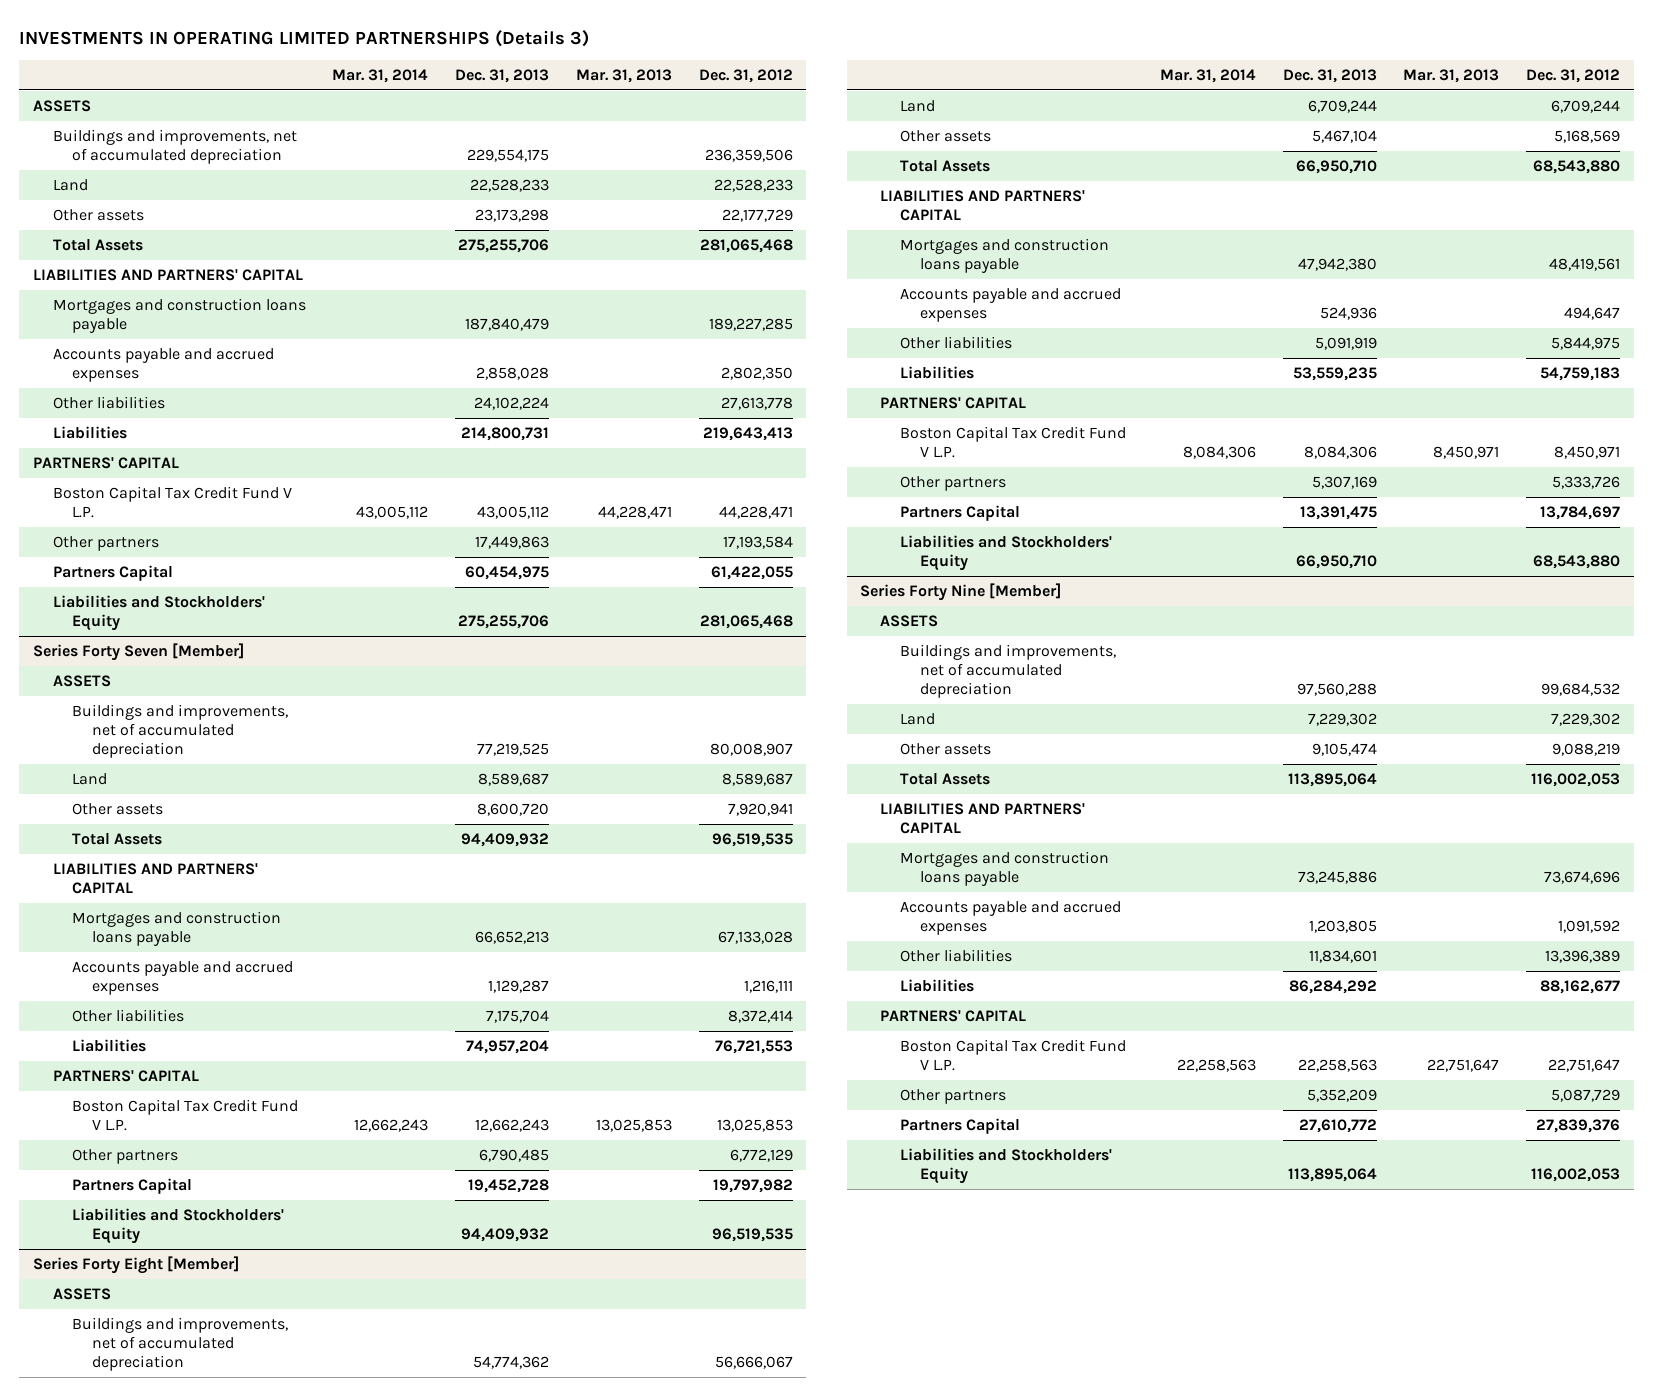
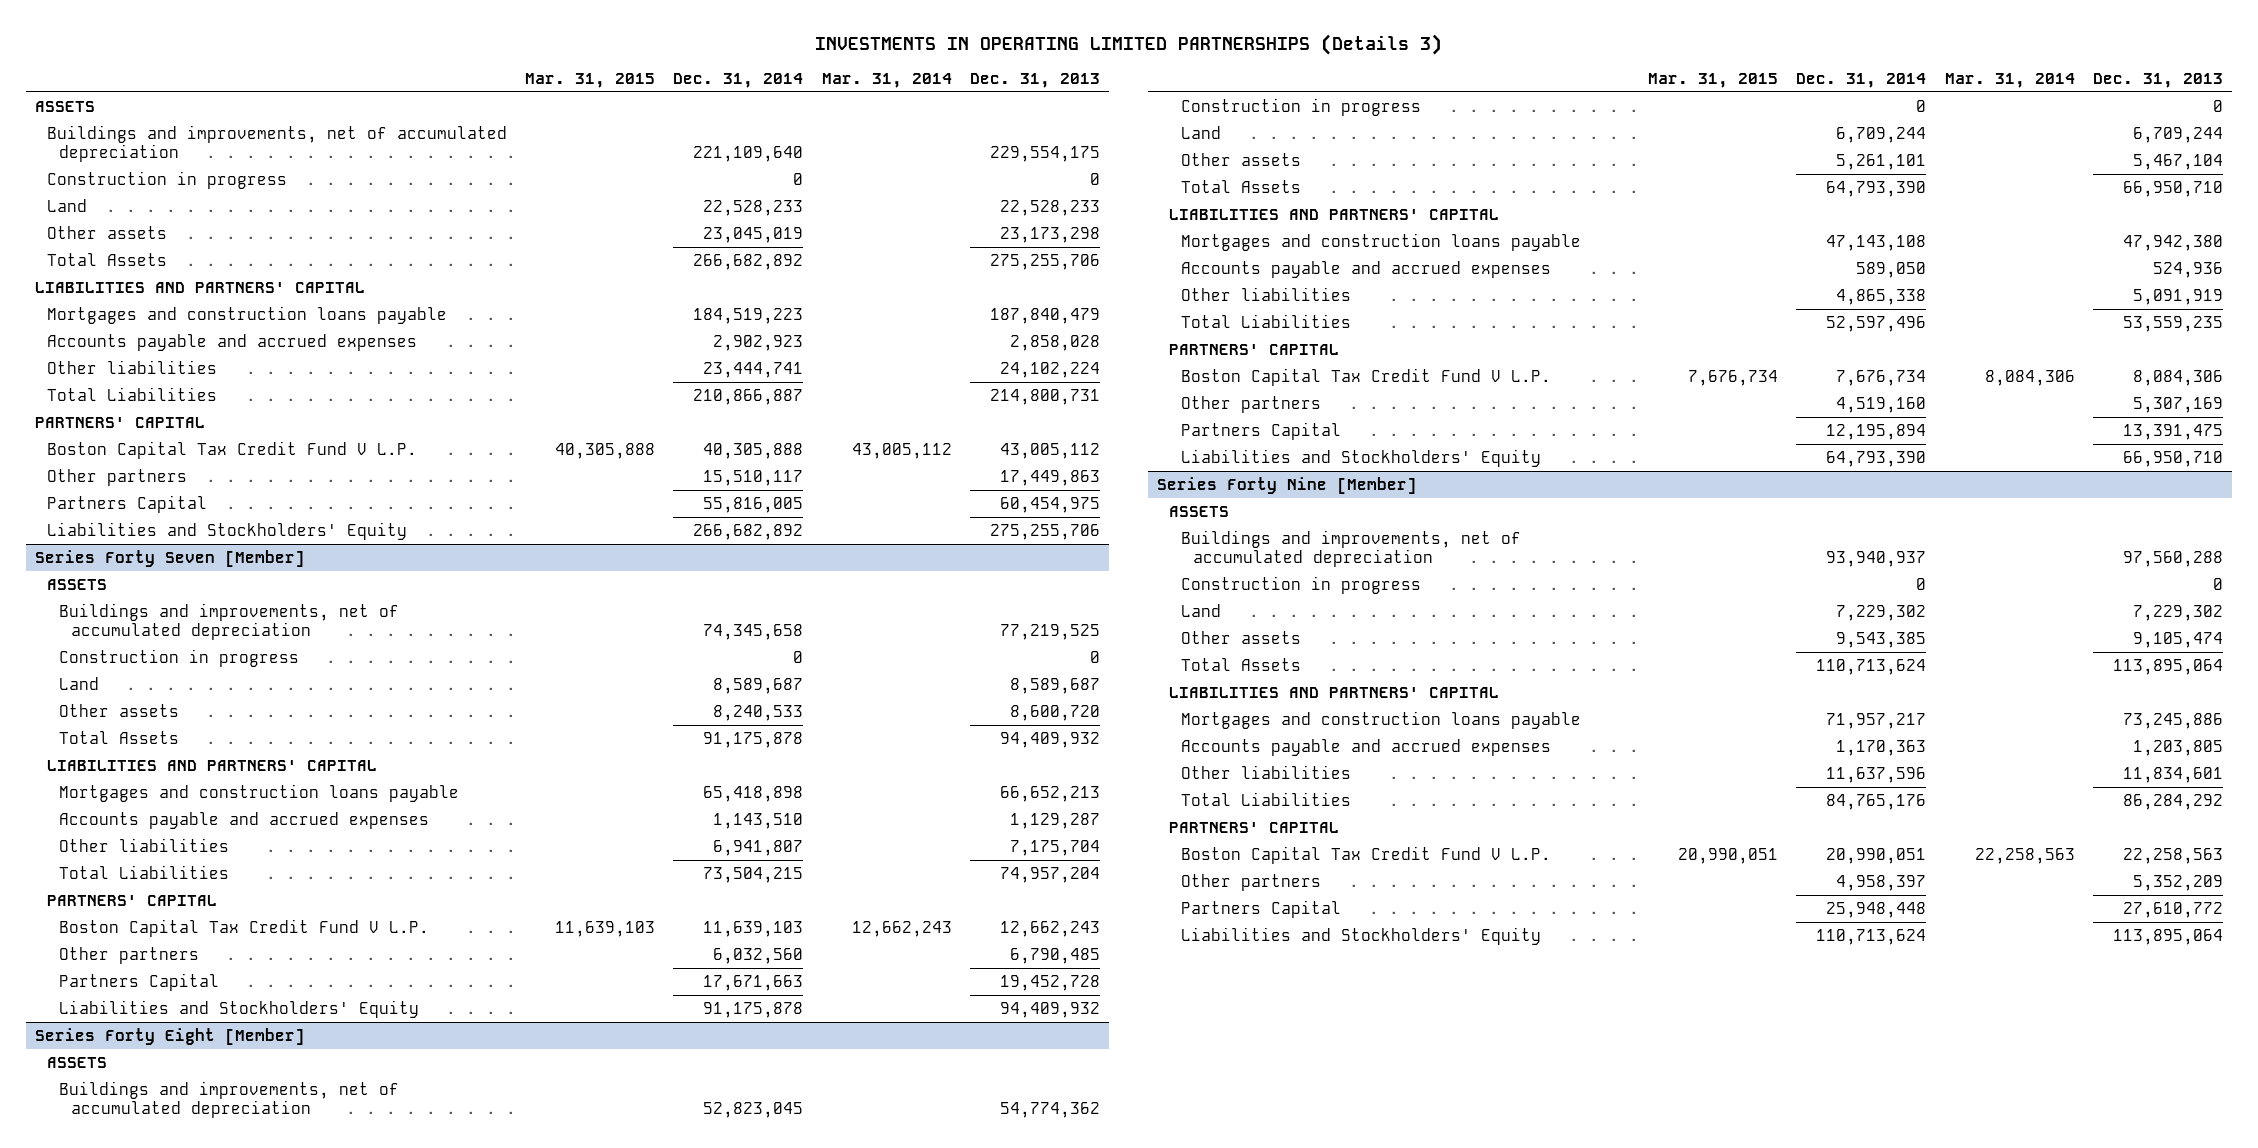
[576,69,673,84] Mar. 31, 2013 -> none
[698,69,793,84] Dec. 31, 2012 -> none
none -> [525,72,656,88] Mar. 31, 2015
none -> [673,72,804,88] Dec. 31, 2014
none -> [46,170,287,189] Construction in progress
[52,425,127,439] Liabilities -> [46,386,217,401] Total Liabilities
none -> [58,648,299,667] Construction in progress
[72,1038,147,1052] Liabilities -> [58,864,229,879] Total Liabilities
none -> [1181,97,1422,116] Construction in progress
[899,365,974,379] Liabilities -> [1181,313,1352,328] Total Liabilities
none -> [1181,575,1422,594] Construction in progress
[899,978,974,992] Liabilities -> [1181,791,1352,806] Total Liabilities

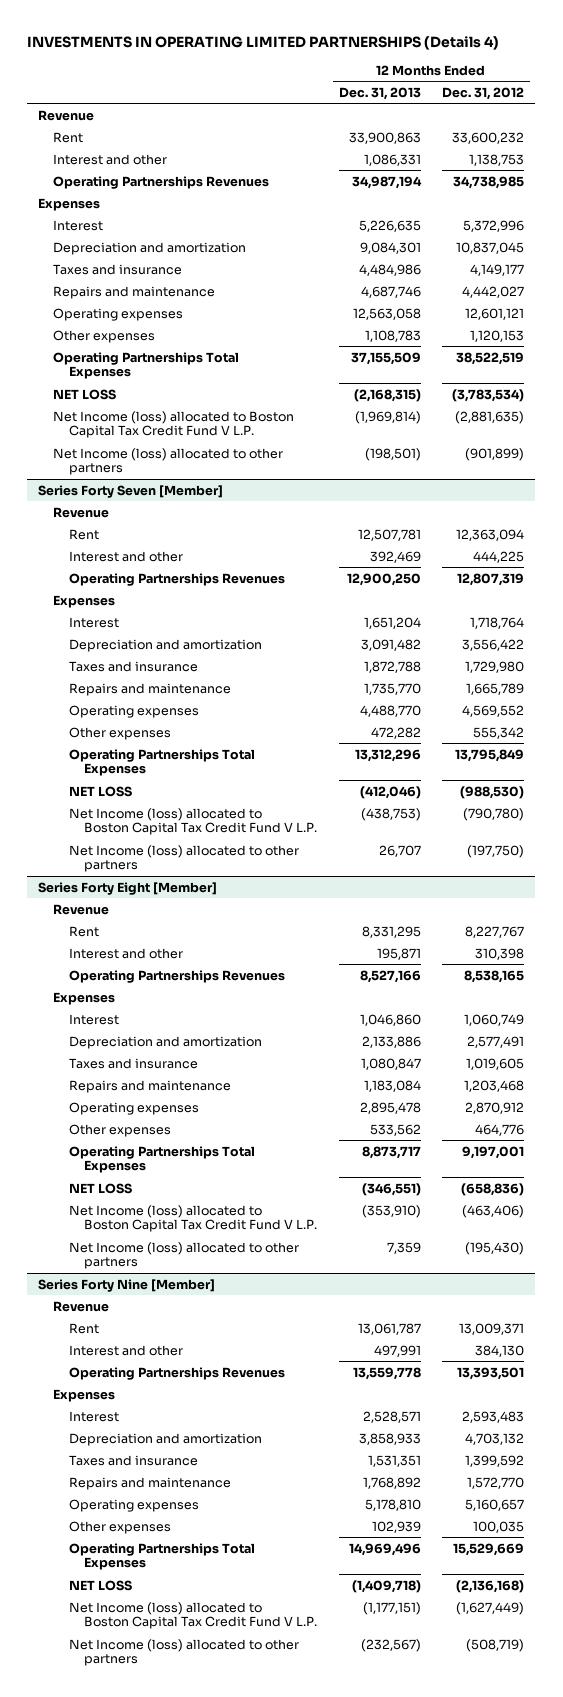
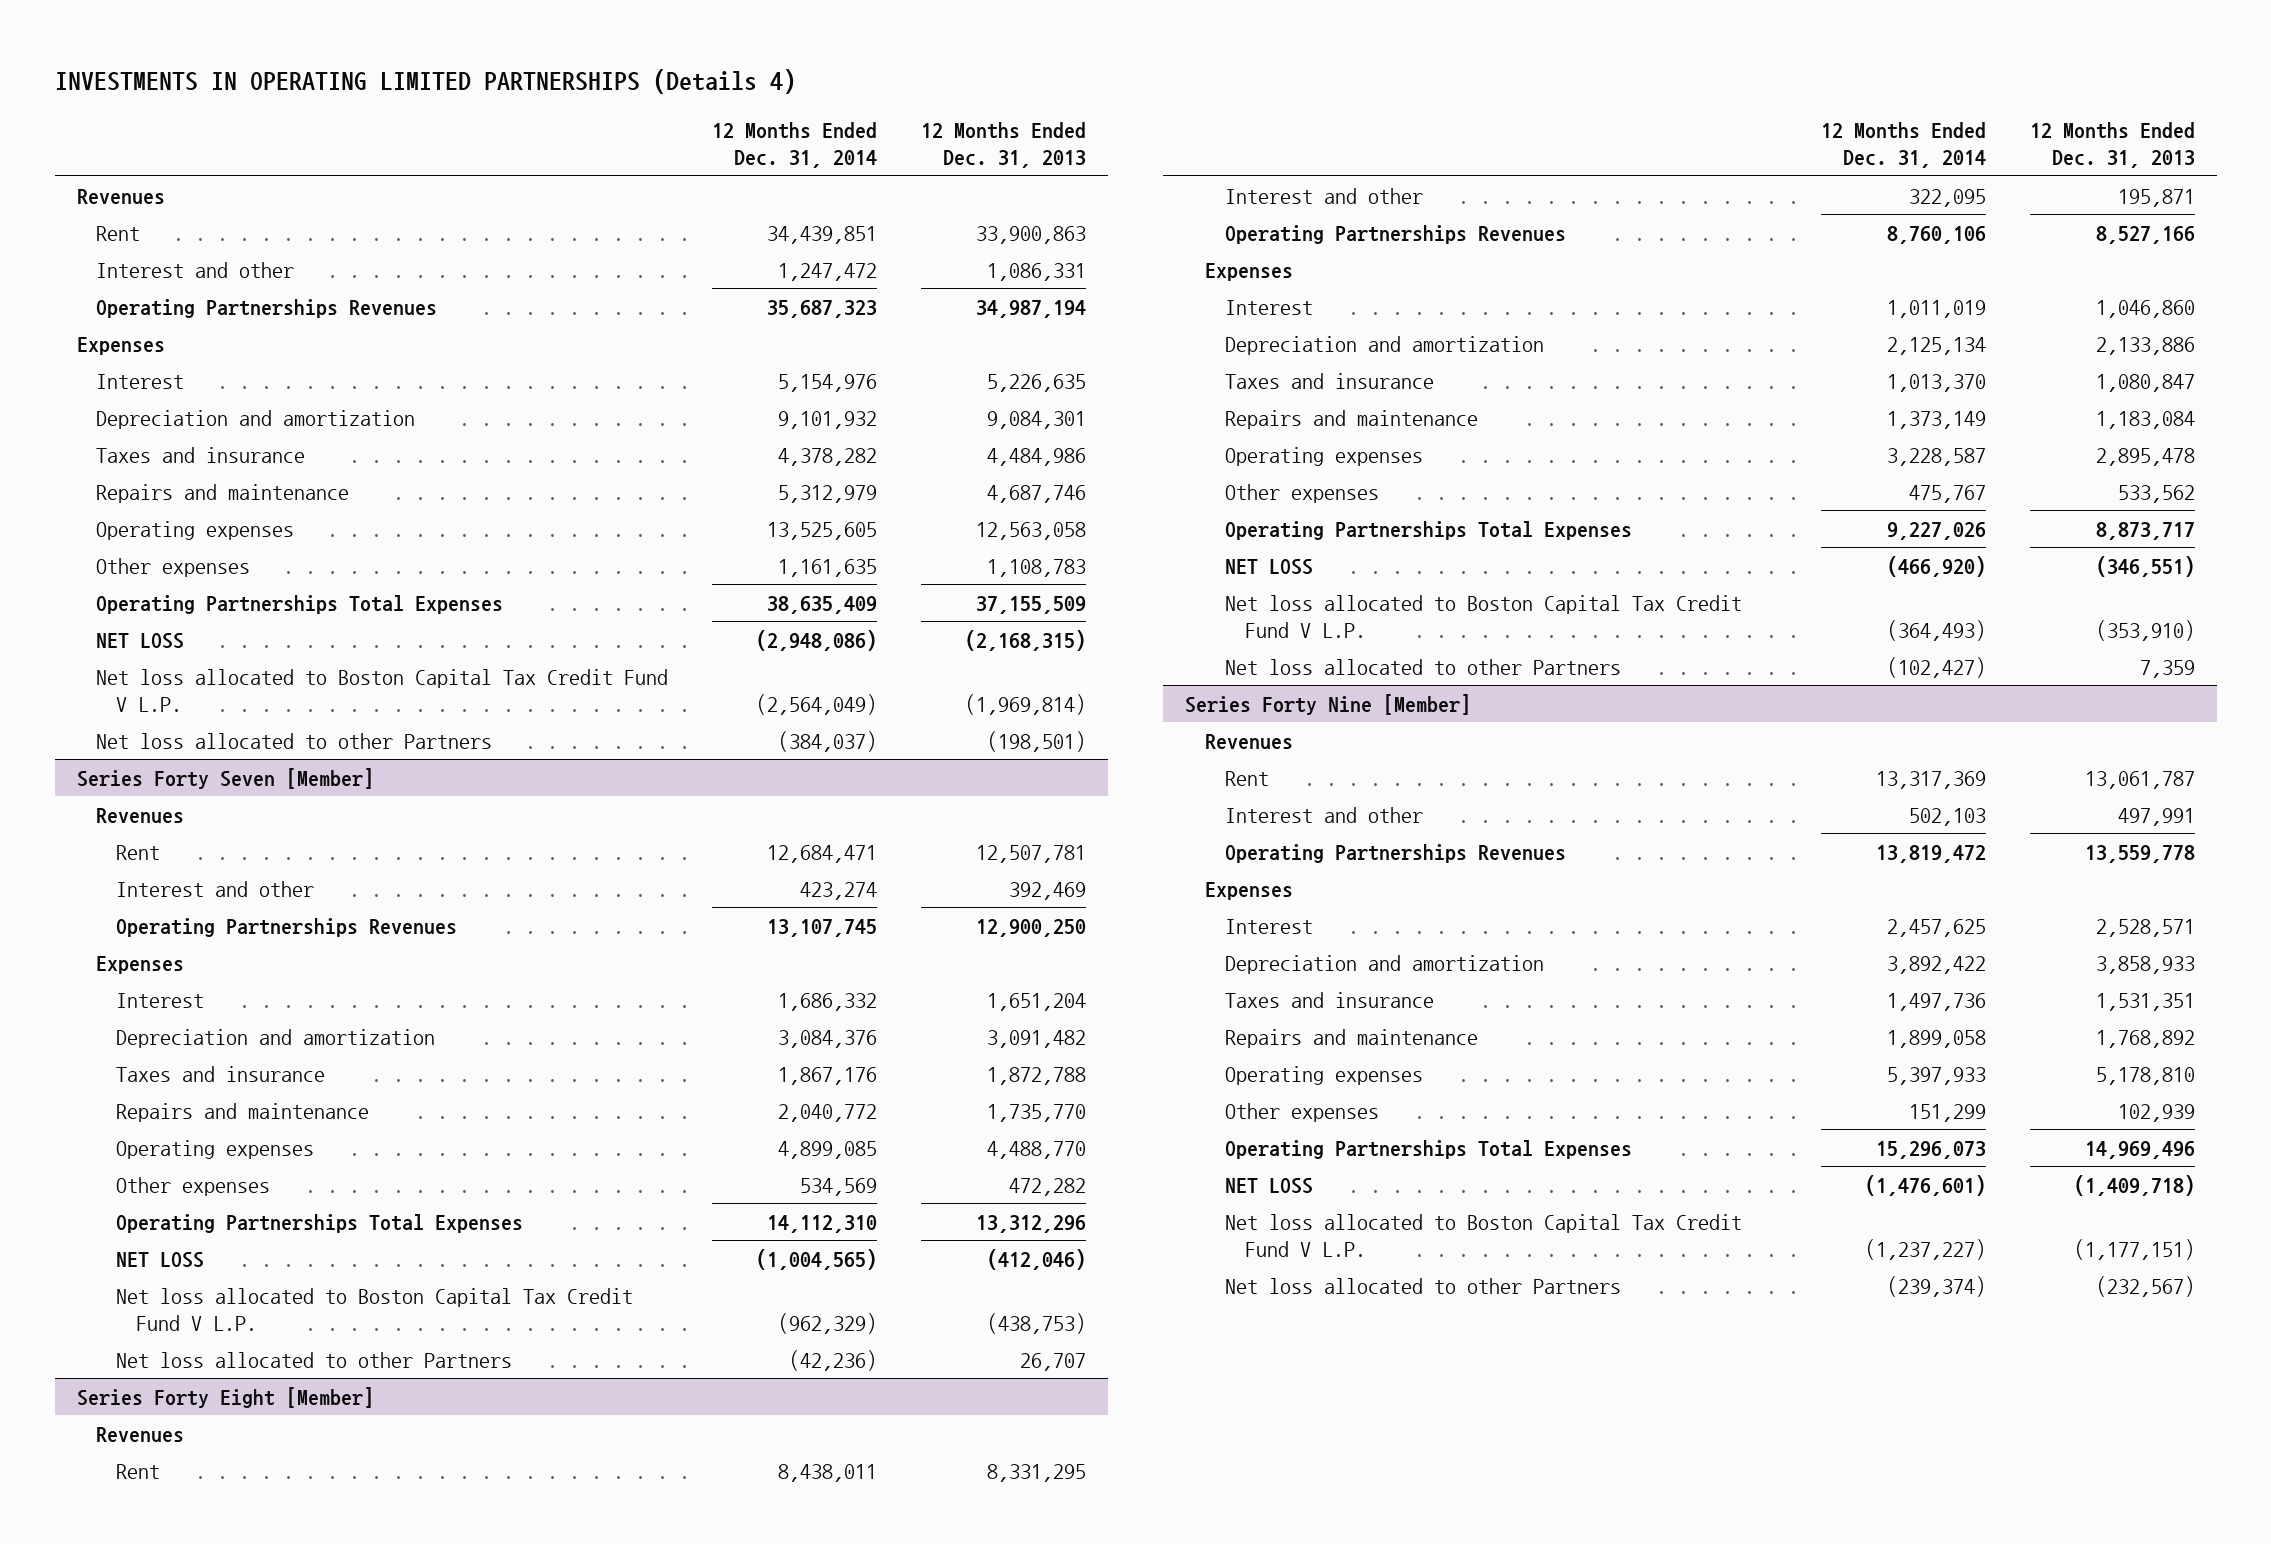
[442,86,525,100] Dec. 31, 2012 -> none
none -> [712,122,878,169] 12 Months Ended Dec. 31, 2014
[38,109,95,121] Revenue -> [76,188,165,204] Revenues
[53,410,295,439] Net Income (loss) allocated to Boston Capital Tax Credit Fund V L.P. -> [96,668,669,712] Net loss allocated to Boston Capital Tax Credit Fund V L.P.
[53,447,284,476] Net Income (loss) allocated to other partners -> [96,732,493,749] Net loss allocated to other Partners
[53,506,110,518] Revenue -> [96,807,185,823] Revenues
[68,807,317,836] Net Income (loss) allocated to Boston Capital Tax Credit Fund V L.P. -> [116,1287,634,1331] Net loss allocated to Boston Capital Tax Credit Fund V L.P.
[68,844,299,873] Net Income (loss) allocated to other partners -> [116,1351,513,1368] Net loss allocated to other Partners
[53,903,110,915] Revenue -> [96,1426,185,1442] Revenues
[68,1204,317,1233] Net Income (loss) allocated to Boston Capital Tax Credit Fund V L.P. -> [1224,594,1742,638] Net loss allocated to Boston Capital Tax Credit Fund V L.P.
[68,1241,299,1270] Net Income (loss) allocated to other partners -> [1224,658,1621,675] Net loss allocated to other Partners
[53,1300,110,1312] Revenue -> [1205,733,1294,749] Revenues
[68,1601,317,1630] Net Income (loss) allocated to Boston Capital Tax Credit Fund V L.P. -> [1224,1213,1742,1257] Net loss allocated to Boston Capital Tax Credit Fund V L.P.
[68,1638,299,1667] Net Income (loss) allocated to other partners -> [1224,1277,1621,1294] Net loss allocated to other Partners

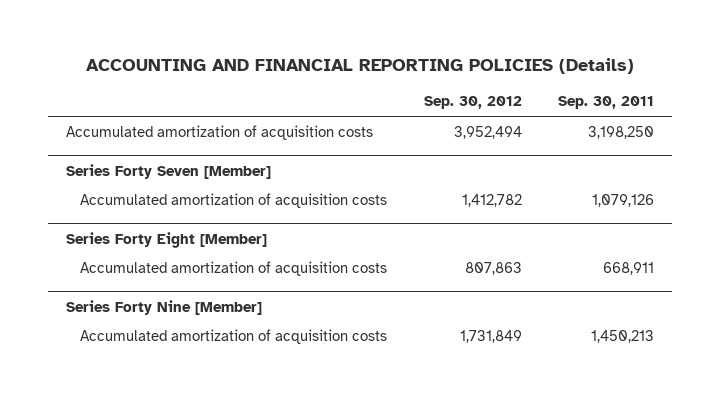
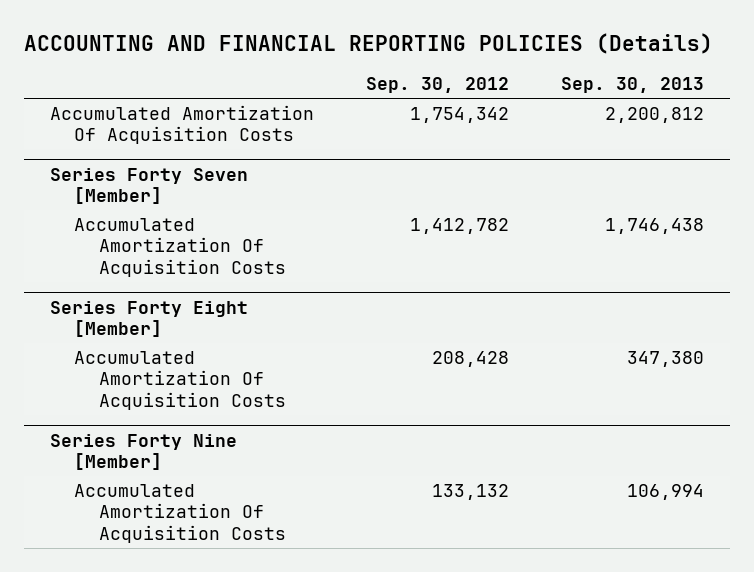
[558,96,655,110] Sep. 30, 2011 -> none
none -> [561,77,705,94] Sep. 30, 2013
[65,124,373,140] Accumulated amortization of acquisition costs -> [49,104,314,145] Accumulated Amortization Of Acquisition Costs
[453,125,522,139] 3,952,494 -> [410,106,510,123] 1,754,342
[80,192,388,208] Accumulated amortization of acquisition costs -> [74,217,286,277] Accumulated Amortization Of Acquisition Costs
[80,260,388,276] Accumulated amortization of acquisition costs -> [74,350,286,410] Accumulated Amortization Of Acquisition Costs
[464,261,522,275] 807,863 -> [432,350,510,367] 208,428
[80,328,388,344] Accumulated amortization of acquisition costs -> [74,483,286,543] Accumulated Amortization Of Acquisition Costs
[459,329,522,343] 1,731,849 -> [432,483,510,500] 133,132

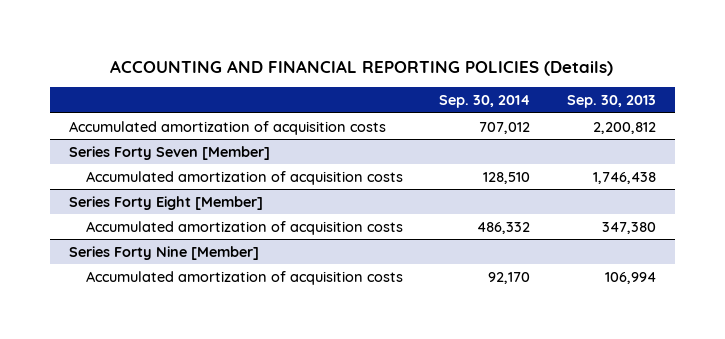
[366,77,510,94] Sep. 30, 2012 -> none
none -> [439,95,531,109] Sep. 30, 2014
[49,104,314,145] Accumulated Amortization Of Acquisition Costs -> [68,120,386,135] Accumulated amortization of acquisition costs
[74,217,286,277] Accumulated Amortization Of Acquisition Costs -> [85,170,403,185] Accumulated amortization of acquisition costs
[74,350,286,410] Accumulated Amortization Of Acquisition Costs -> [85,220,403,235] Accumulated amortization of acquisition costs
[74,483,286,543] Accumulated Amortization Of Acquisition Costs -> [85,270,403,285] Accumulated amortization of acquisition costs

